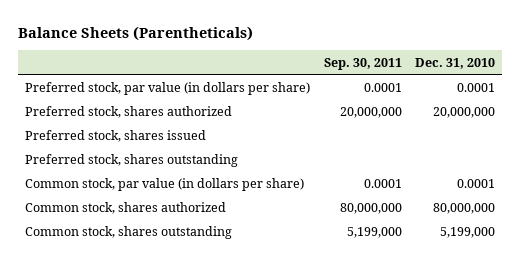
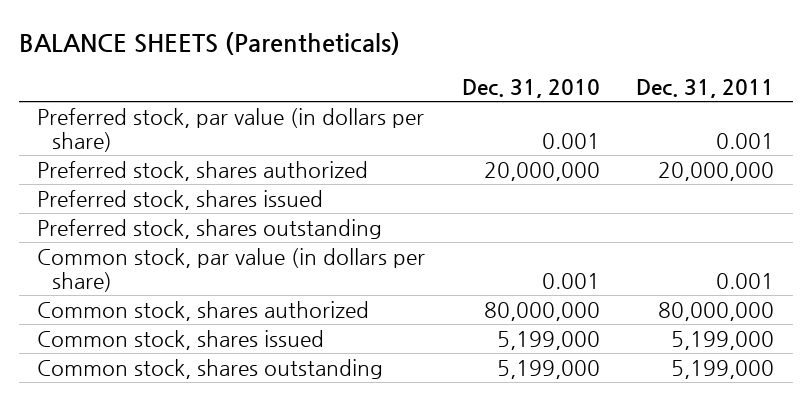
[18,25,254,41] Balance Sheets (Parentheticals) -> [19,32,401,56] BALANCE SHEETS (Parentheticals)
[323,57,402,70] Sep. 30, 2011 -> none
none -> [636,78,775,98] Dec. 31, 2011
[457,82,496,92] 0.0001 -> [541,132,600,149] 0.001
[457,178,496,188] 0.0001 -> [541,272,600,289] 0.001
none -> [37,329,325,350] Common stock, shares issued

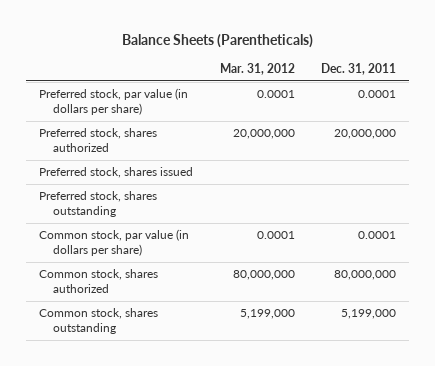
[19,32,401,56] BALANCE SHEETS (Parentheticals) -> [121,33,313,48] Balance Sheets (Parentheticals)
[461,78,600,98] Dec. 31, 2010 -> none
none -> [219,63,295,76] Mar. 31, 2012
[716,132,775,149] 0.001 -> [357,90,396,99] 0.0001
[716,272,775,289] 0.001 -> [357,231,396,240] 0.0001
[37,329,325,350] Common stock, shares issued -> none

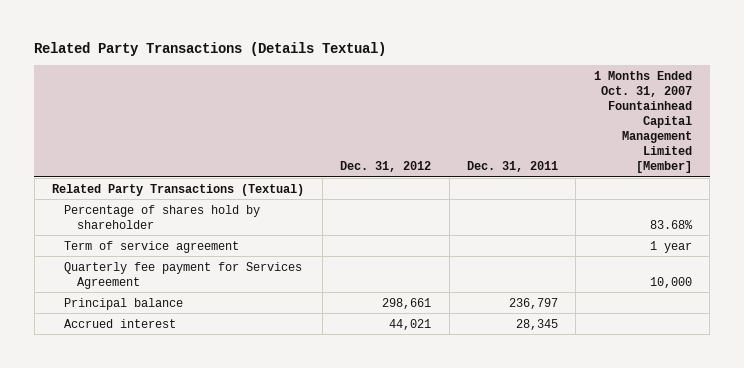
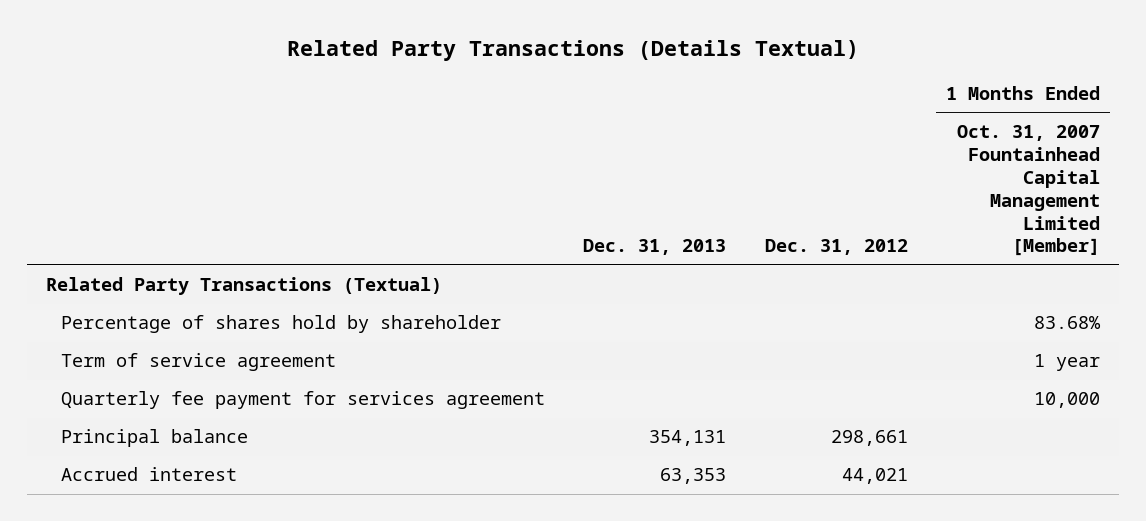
[467,161,559,173] Dec. 31, 2011 -> none
none -> [583,239,727,256] Dec. 31, 2013
[64,261,303,289] Quarterly fee payment for Services Agreement -> [61,391,546,410] Quarterly fee payment for services agreement

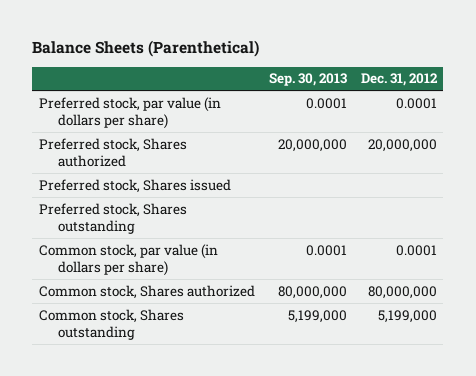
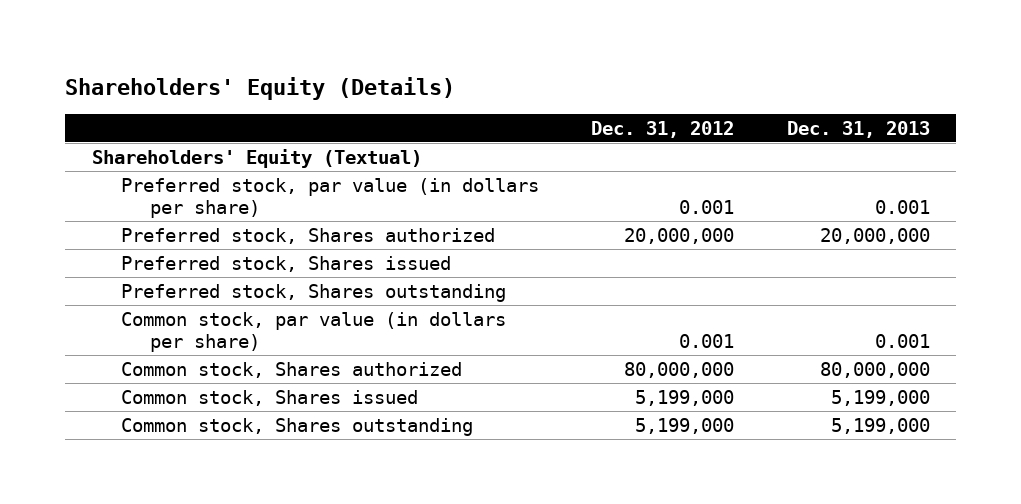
[32,40,260,58] Balance Sheets (Parenthetical) -> [65,76,456,100] Shareholders' Equity (Details)
[268,73,347,87] Sep. 30, 2013 -> none
none -> [786,120,930,138] Dec. 31, 2013
none -> [91,148,422,168] Shareholders' Equity (Textual)
[395,97,437,109] 0.0001 -> [679,199,735,214] 0.001
[395,244,437,256] 0.0001 -> [679,333,735,348] 0.001
none -> [120,389,418,406] Common stock, Shares issued

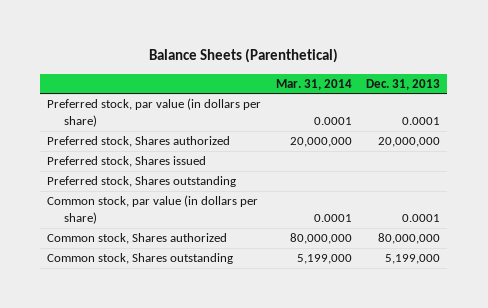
[65,76,456,100] Shareholders' Equity (Details) -> [148,48,338,64] Balance Sheets (Parenthetical)
[591,120,735,138] Dec. 31, 2012 -> none
none -> [275,78,352,90] Mar. 31, 2014
[91,148,422,168] Shareholders' Equity (Textual) -> none
[874,199,930,214] 0.001 -> [402,116,441,125] 0.0001
[874,333,930,348] 0.001 -> [402,213,441,222] 0.0001
[120,389,418,406] Common stock, Shares issued -> none

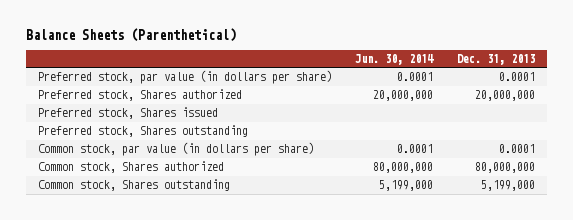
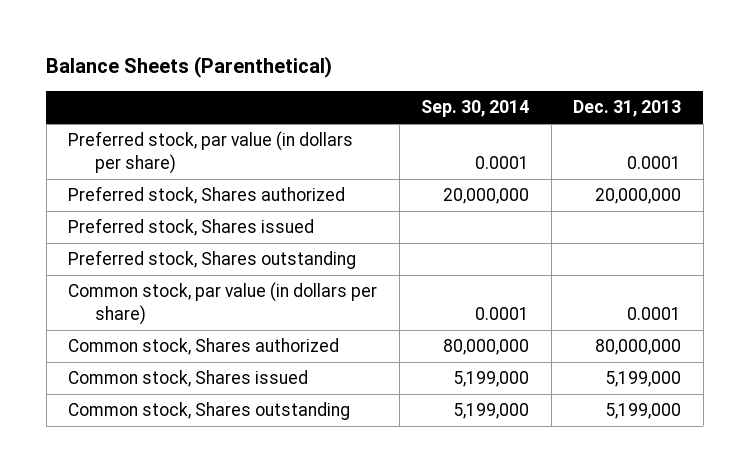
[355,53,435,65] Jun. 30, 2014 -> none
none -> [421,100,530,118] Sep. 30, 2014
none -> [68,370,309,388] Common stock, Shares issued

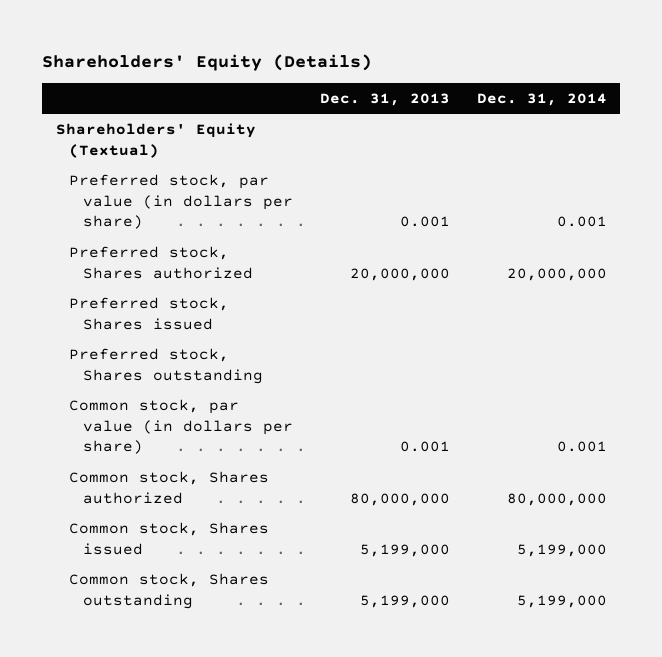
[46,56,333,79] Balance Sheets (Parenthetical) -> [42,54,373,72] Shareholders' Equity (Details)
[421,100,530,118] Sep. 30, 2014 -> none
none -> [476,93,607,107] Dec. 31, 2014
none -> [55,122,256,158] Shareholders' Equity (Textual)
[627,155,682,169] 0.0001 -> [399,216,450,228] 0.001
[627,306,682,320] 0.0001 -> [399,441,450,453] 0.001

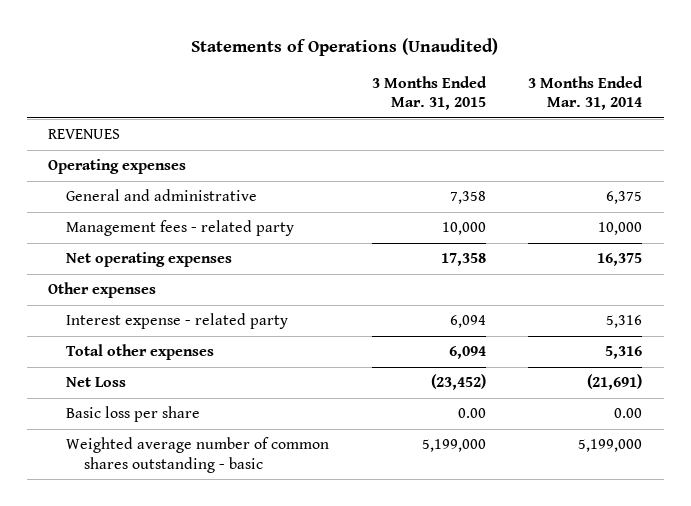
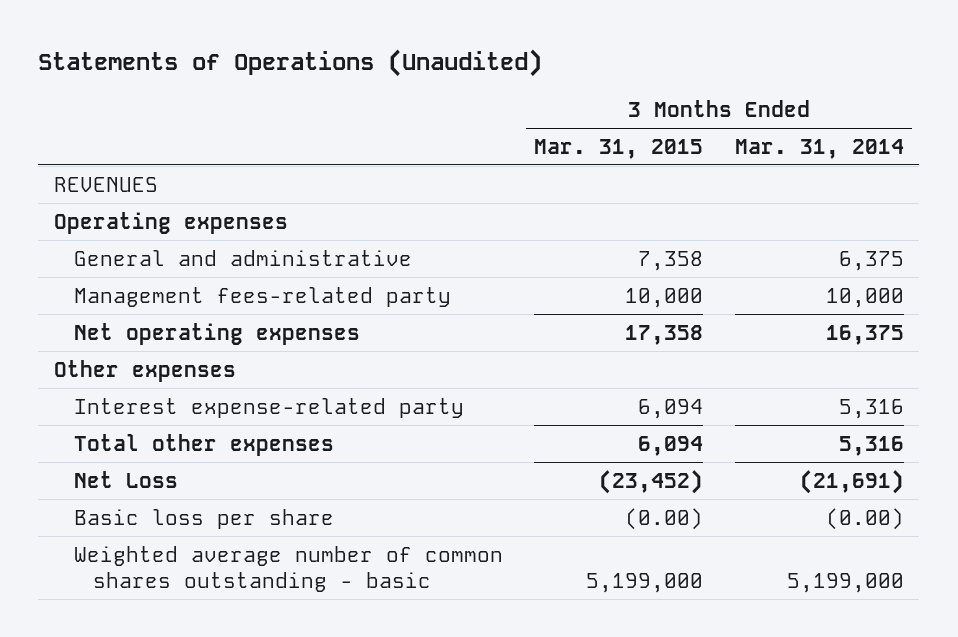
[66,220,295,237] Management fees - related party -> [73,286,451,307] Management fees-related party
[66,313,289,330] Interest expense - related party -> [73,397,464,418] Interest expense-related party
[457,408,486,419] 0.00 -> [625,507,704,530] (0.00)
[614,408,643,419] 0.00 -> [825,507,904,530] (0.00)

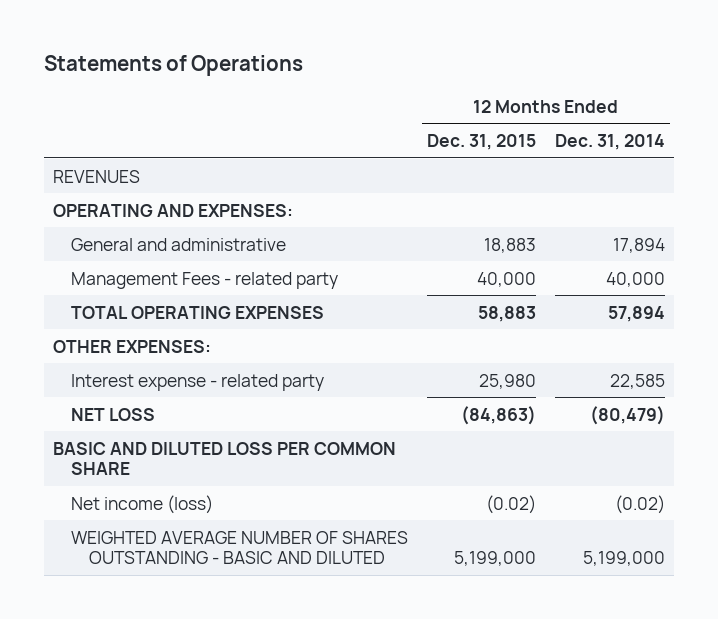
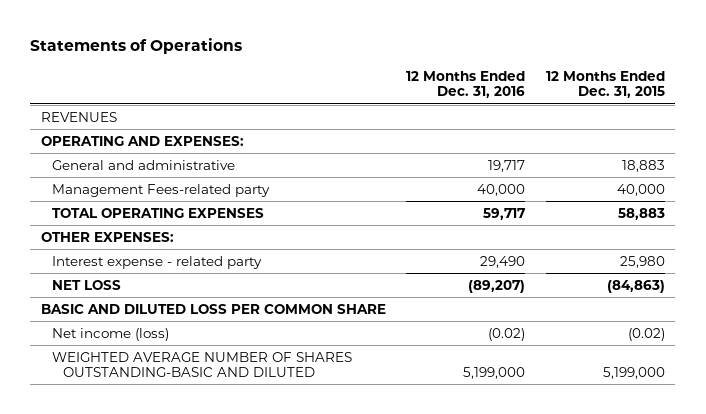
[554,134,665,151] Dec. 31, 2014 -> none
none -> [406,71,526,99] 12 Months Ended Dec. 31, 2016
[71,271,339,289] Management Fees - related party -> [51,183,270,197] Management Fees-related party
[71,530,409,565] WEIGHTED AVERAGE NUMBER OF SHARES OUTSTANDING - BASIC AND DILUTED -> [51,351,352,377] WEIGHTED AVERAGE NUMBER OF SHARES OUTSTANDING-BASIC AND DILUTED

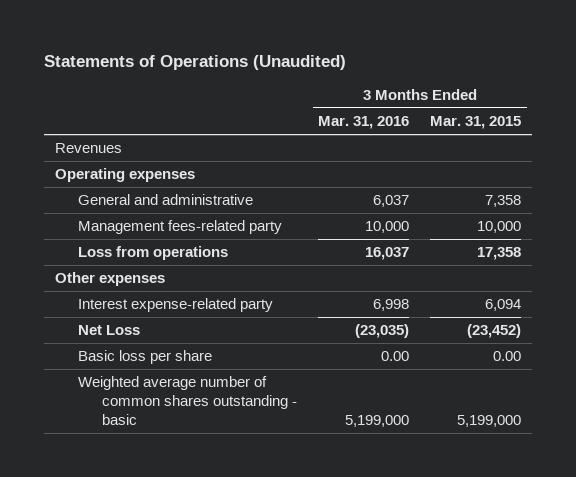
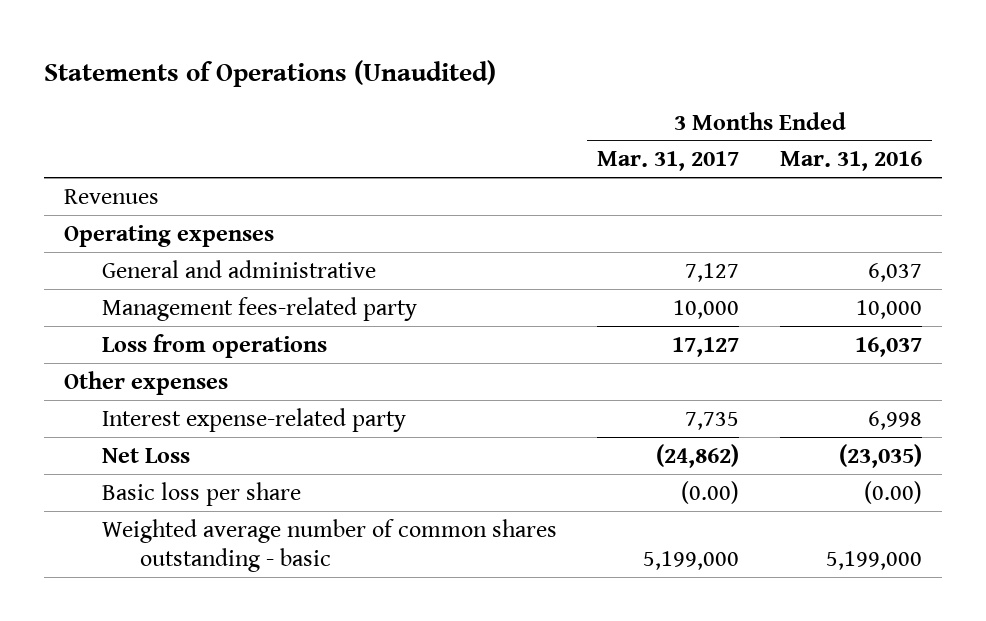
[430,115,522,129] Mar. 31, 2015 -> none
none -> [597,151,740,172] Mar. 31, 2017
[381,351,410,362] 0.00 -> [864,480,923,504] (0.00)

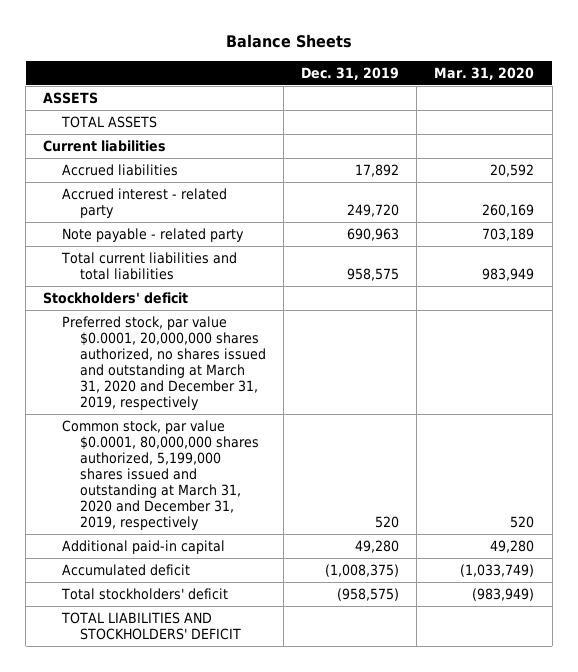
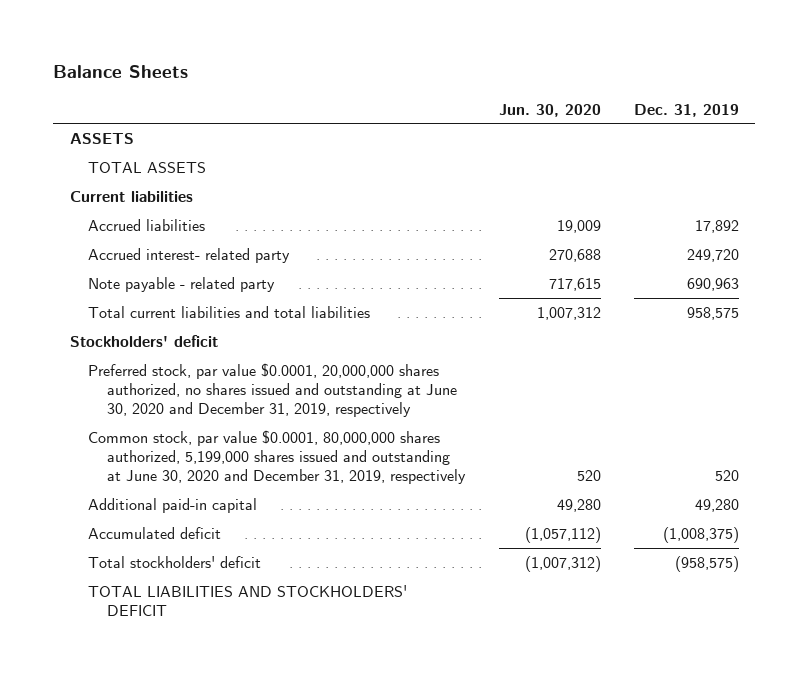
[434,66,535,80] Mar. 31, 2020 -> none
none -> [498,103,601,117] Jun. 30, 2020
[61,188,227,219] Accrued interest - related party -> [88,248,291,264] Accrued interest- related party
[61,316,267,410] Preferred stock, par value $0.0001, 20,000,000 shares authorized, no shares issued and outstanding at March 31, 2020 and December 31, 2019, respectively -> [88,363,458,417] Preferred stock, par value $0.0001, 20,000,000 shares authorized, no shares issued and outstanding at June 30, 2020 and December 31, 2019, respectively
[61,420,260,530] Common stock, par value $0.0001, 80,000,000 shares authorized, 5,199,000 shares issued and outstanding at March 31, 2020 and December 31, 2019, respectively -> [88,430,467,484] Common stock, par value $0.0001, 80,000,000 shares authorized, 5,199,000 shares issued and outstanding at June 30, 2020 and December 31, 2019, respectively

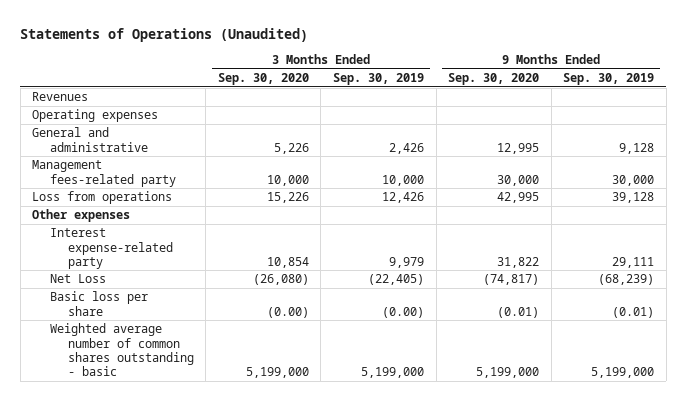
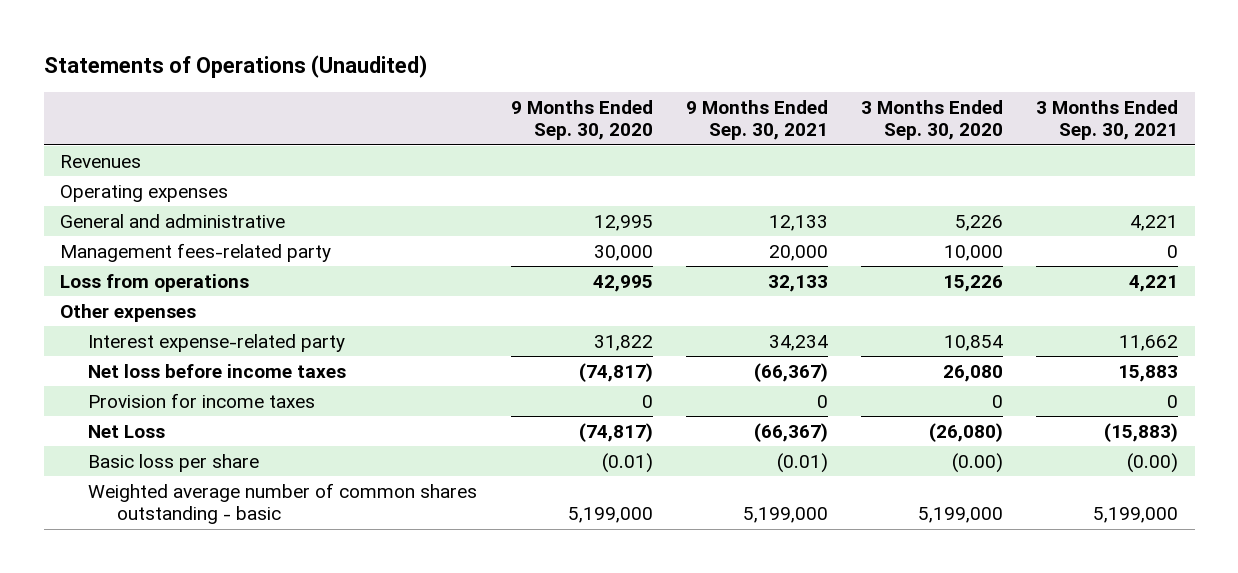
[332,72,424,85] Sep. 30, 2019 -> none
[563,72,655,85] Sep. 30, 2019 -> none
none -> [685,99,828,141] 9 Months Ended Sep. 30, 2021
none -> [1036,99,1179,141] 3 Months Ended Sep. 30, 2021
none -> [88,363,347,378] Net loss before income taxes
none -> [88,392,316,408] Provision for income taxes

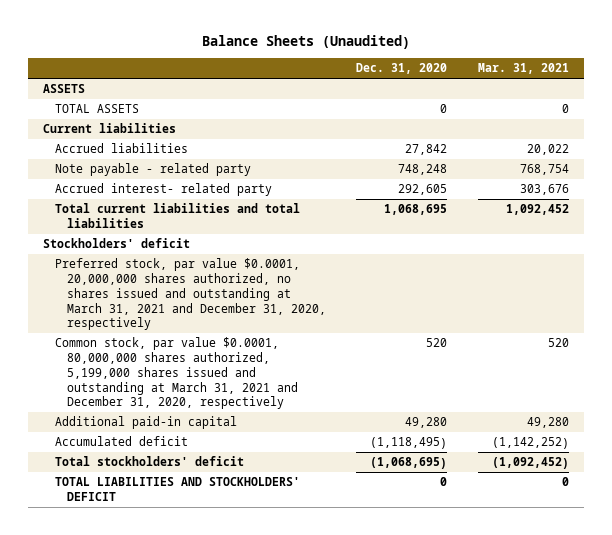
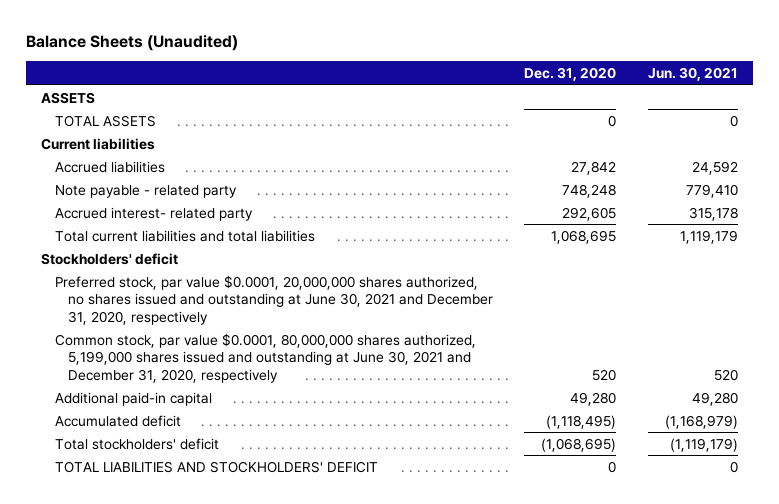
[477,63,569,75] Mar. 31, 2021 -> none
none -> [647,67,738,82] Jun. 30, 2021
[55,258,326,331] Preferred stock, par value $0.0001, 20,000,000 shares authorized, no shares issued and outstanding at March 31, 2021 and December 31, 2020, respectively -> [54,274,494,325] Preferred stock, par value $0.0001, 20,000,000 shares authorized, no shares issued and outstanding at June 30, 2021 and December 31, 2020, respectively
[55,337,298,410] Common stock, par value $0.0001, 80,000,000 shares authorized, 5,199,000 shares issued and outstanding at March 31, 2021 and December 31, 2020, respectively -> [54,332,476,383] Common stock, par value $0.0001, 80,000,000 shares authorized, 5,199,000 shares issued and outstanding at June 30, 2021 and December 31, 2020, respectively

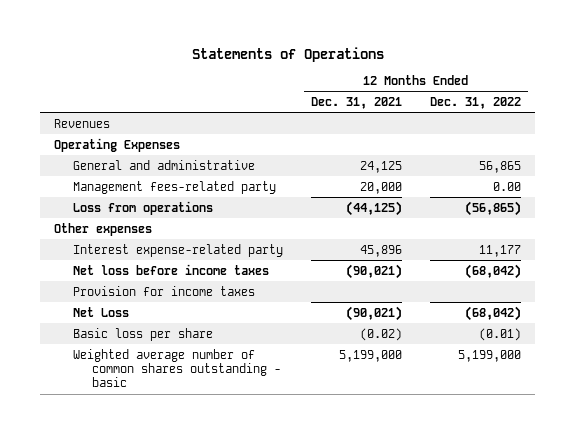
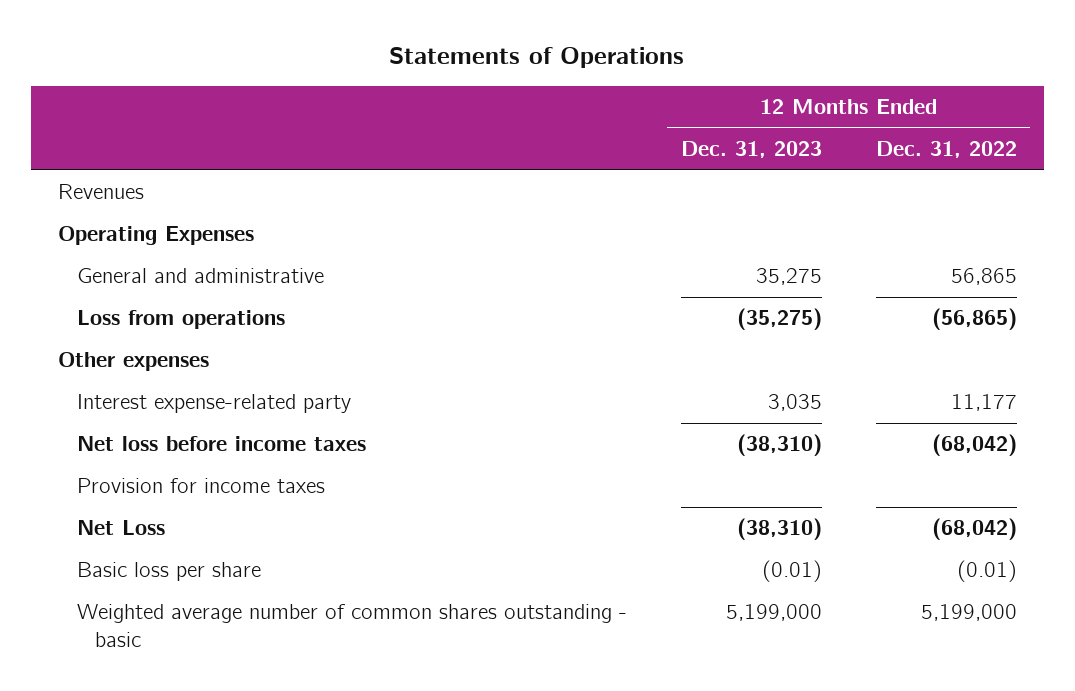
[311,96,403,109] Dec. 31, 2021 -> none
none -> [680,141,822,159] Dec. 31, 2023
[72,180,276,194] Management fees-related party -> none

